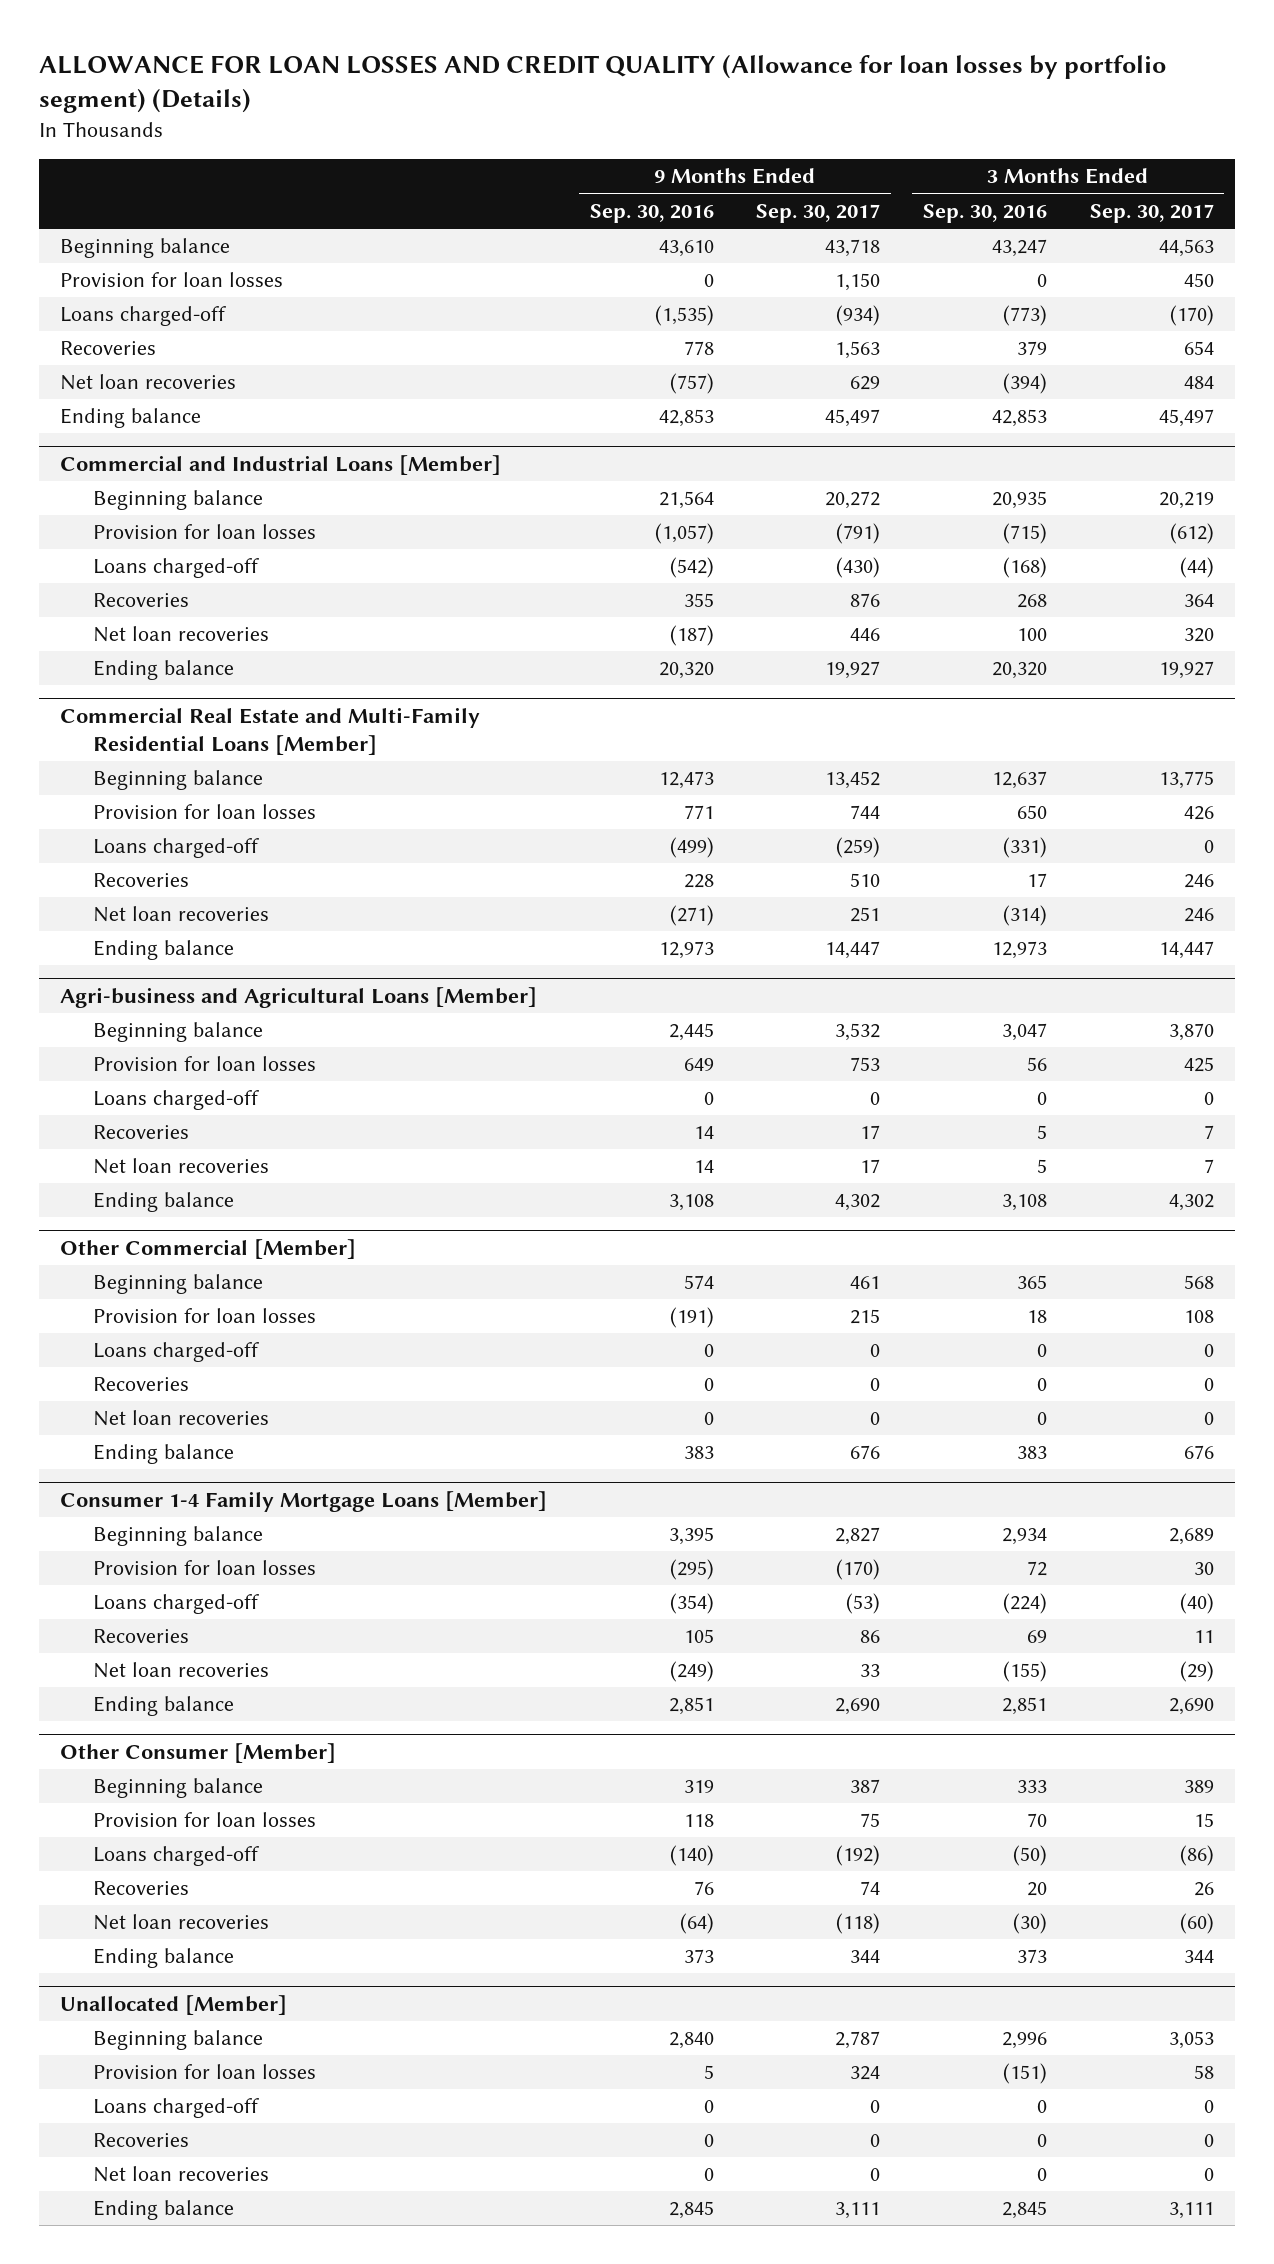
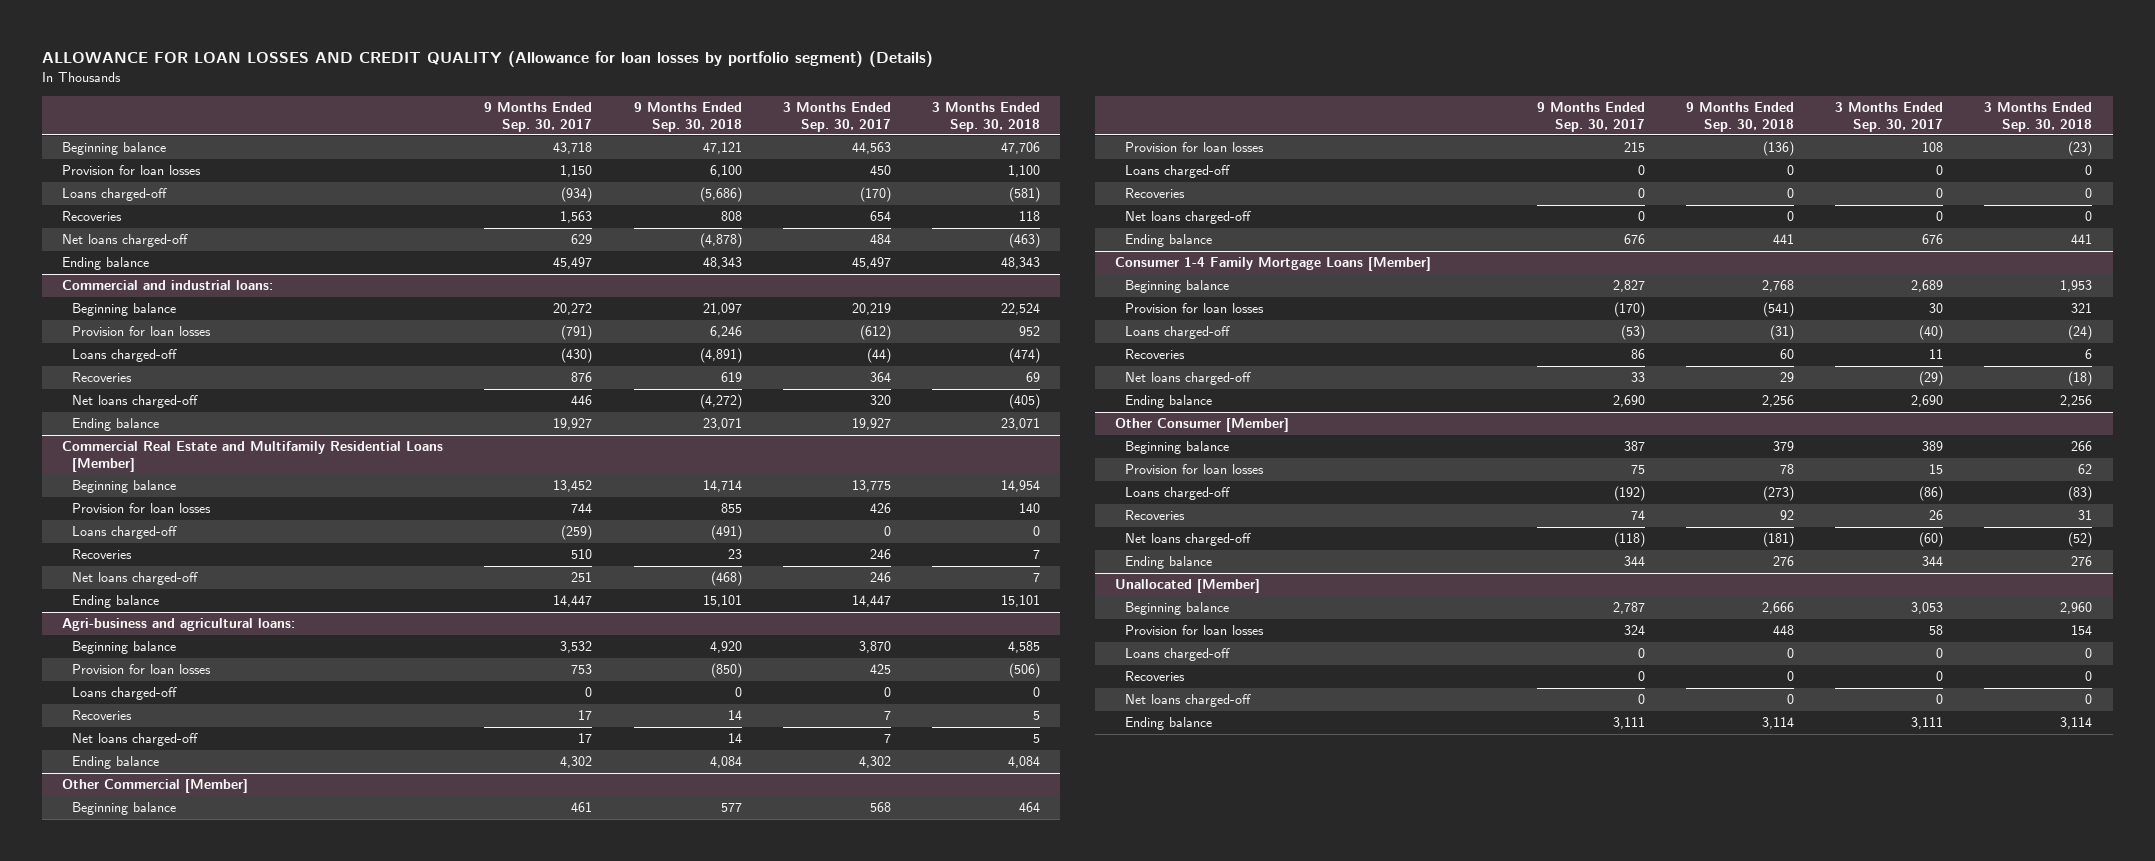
[589,203,714,223] Sep. 30, 2016 -> none
[923,203,1048,223] Sep. 30, 2016 -> none
none -> [633,101,742,132] 9 Months Ended Sep. 30, 2018
none -> [931,101,1040,132] 3 Months Ended Sep. 30, 2018
[60,374,237,391] Net loan recoveries -> [62,234,189,248] Net loans charged-off
[60,455,502,476] Commercial and Industrial Loans [Member] -> [62,280,274,291] Commercial and industrial loans:
[93,626,270,643] Net loan recoveries -> [72,395,199,409] Net loans charged-off
[60,707,481,755] Commercial Real Estate and Multi-Family Residential Loans [Member] -> [62,441,444,472] Commercial Real Estate and Multifamily Residential Loans [Member]
[93,906,270,923] Net loan recoveries -> [72,572,199,586] Net loans charged-off
[60,987,538,1009] Agri-business and Agricultural Loans [Member] -> [62,618,296,632] Agri-business and agricultural loans:
[93,1158,270,1175] Net loan recoveries -> [72,733,199,747] Net loans charged-off
[93,1410,270,1427] Net loan recoveries -> none
none -> [1125,211,1252,225] Net loans charged-off
[93,1662,270,1679] Net loan recoveries -> [1125,372,1252,386] Net loans charged-off
[93,1914,270,1931] Net loan recoveries -> [1125,533,1252,547] Net loans charged-off
[93,2166,270,2183] Net loan recoveries -> none
none -> [1125,694,1252,708] Net loans charged-off

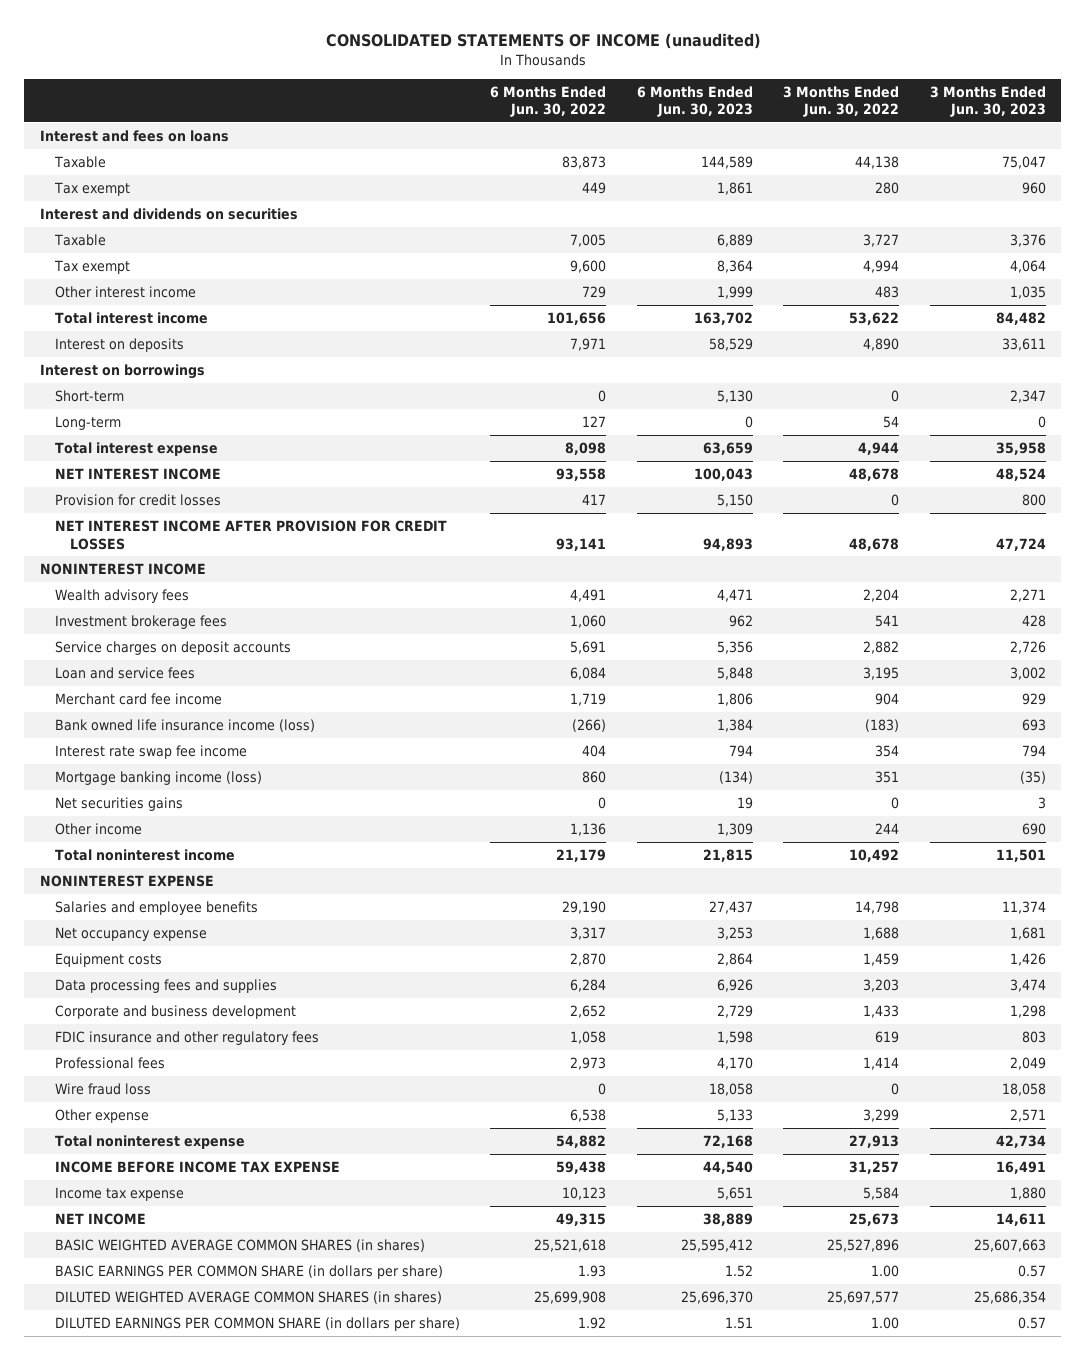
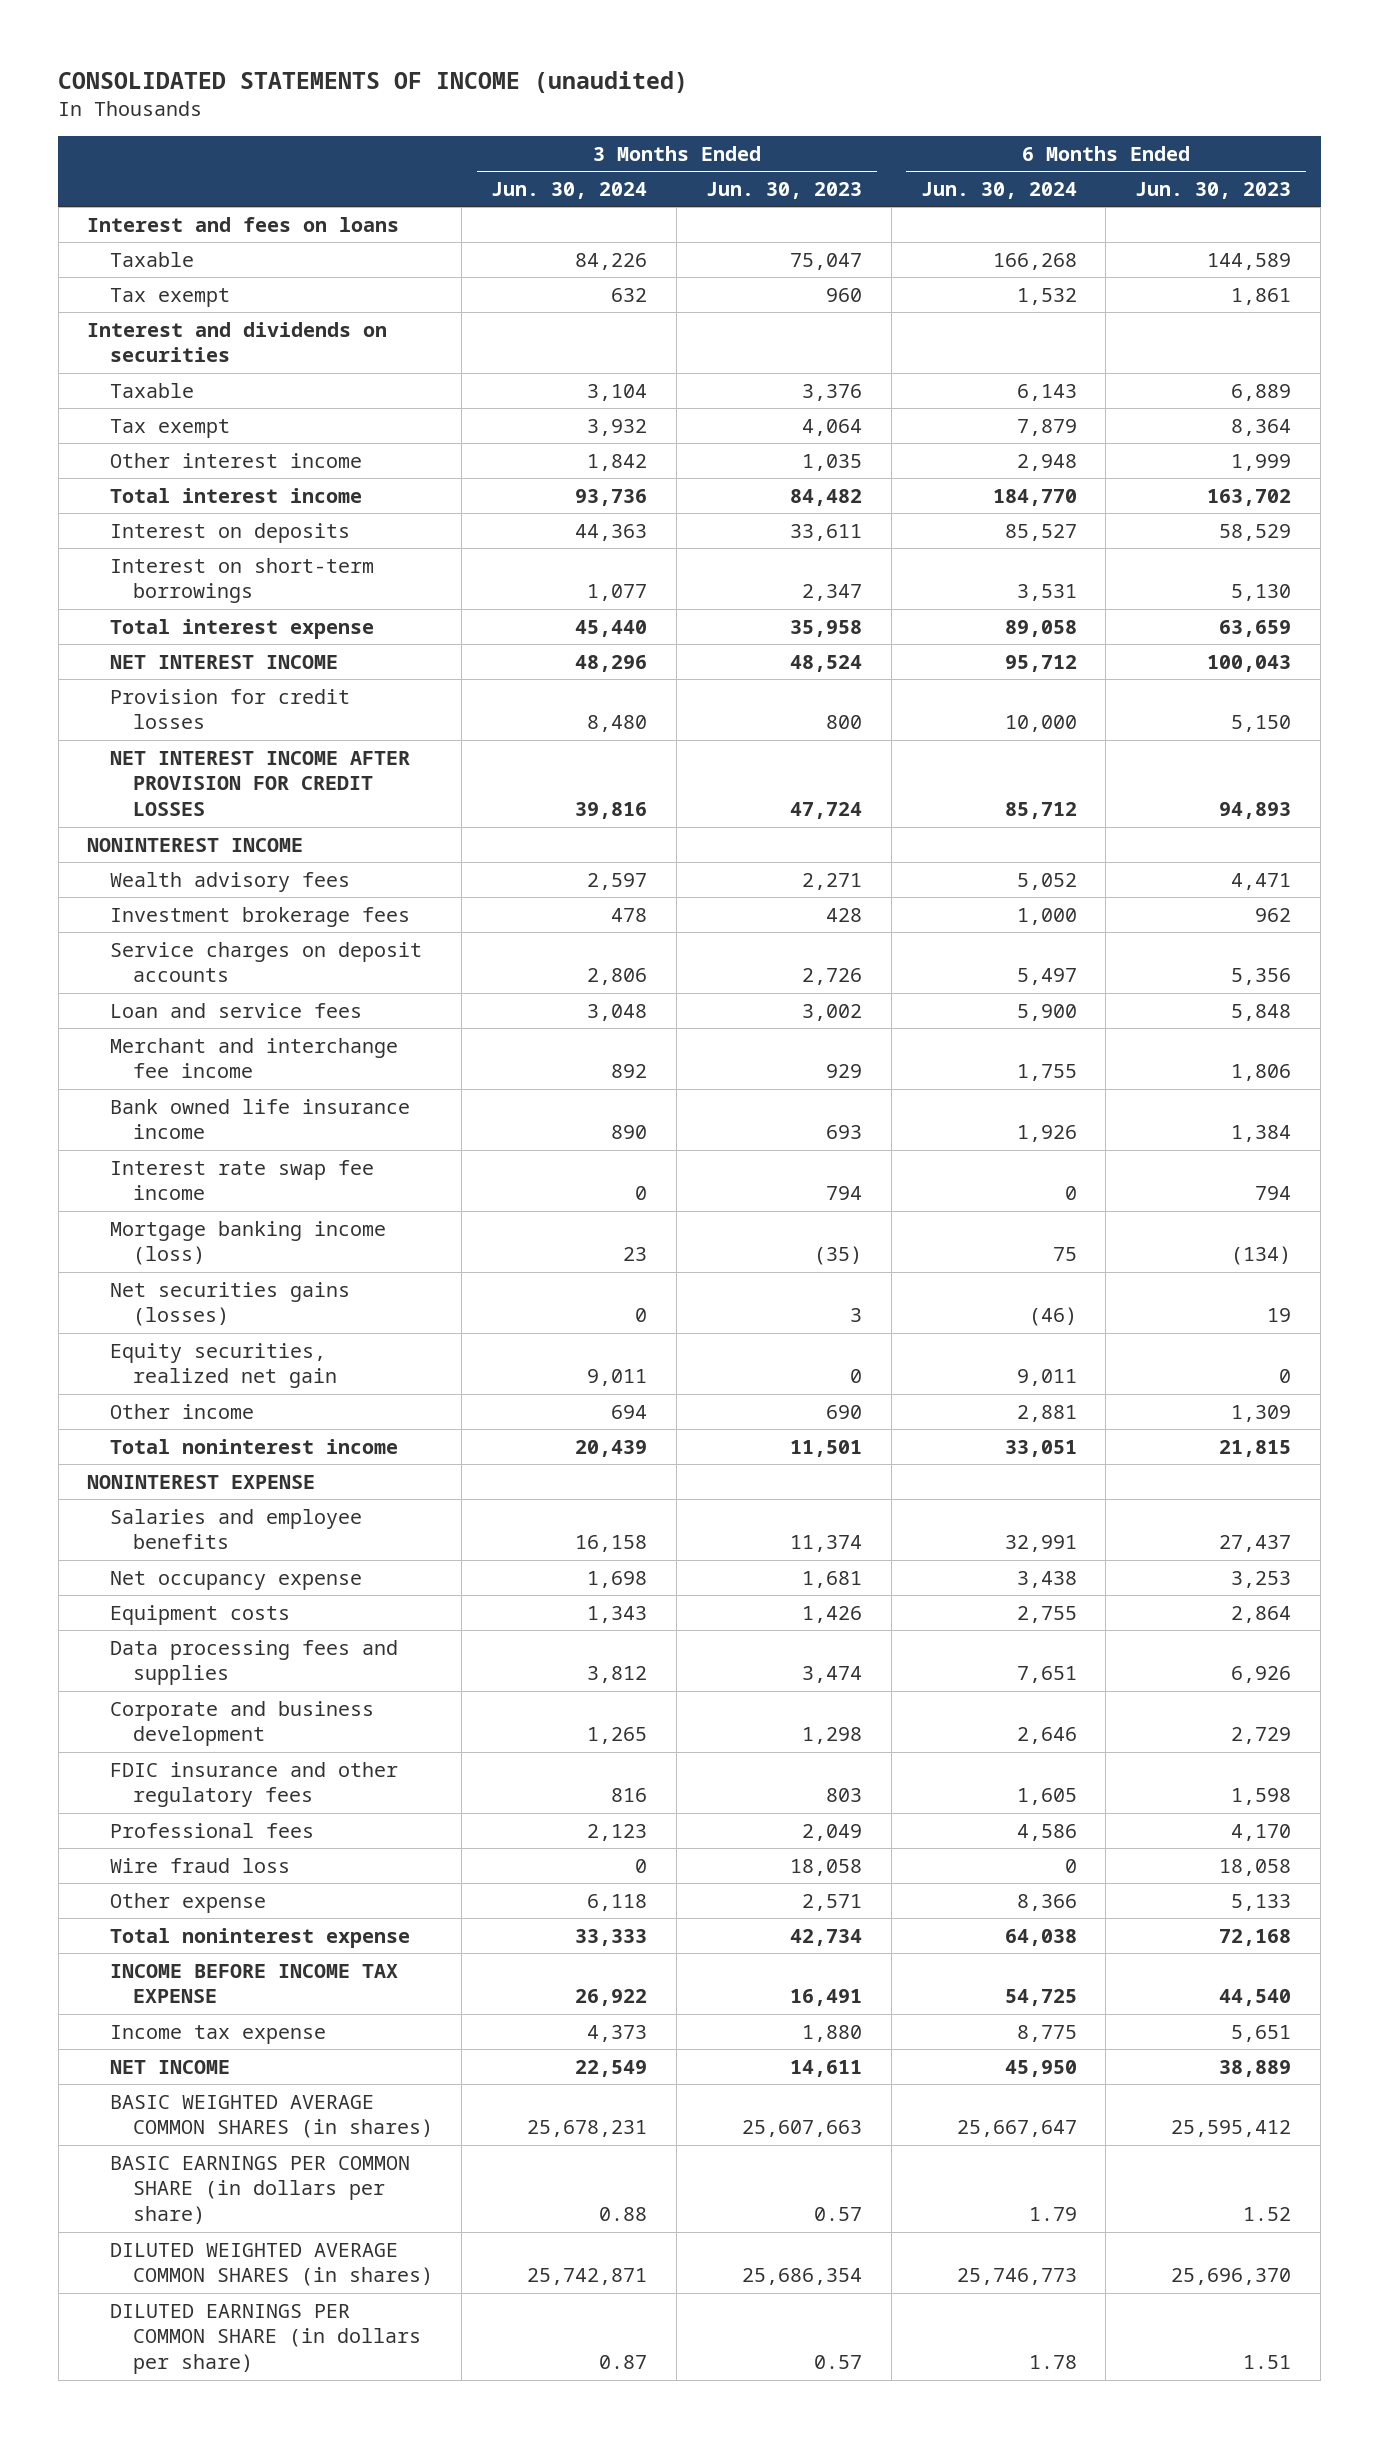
[490,85,607,118] 6 Months Ended Jun. 30, 2022 -> none
[783,85,900,118] 3 Months Ended Jun. 30, 2022 -> none
none -> [491,182,648,200] Jun. 30, 2024
none -> [920,182,1077,200] Jun. 30, 2024
[39,363,205,379] Interest on borrowings -> none
[54,415,121,430] Long-term -> none
[54,389,124,402] Short-term -> [110,557,375,604] Interest on short-term borrowings
[54,692,222,705] Merchant card fee income -> [110,1037,399,1079] Merchant and interchange fee income
[54,718,315,732] Bank owned life insurance income (loss) -> [110,1098,411,1140] Bank owned life insurance income
[54,796,183,811] Net securities gains -> [110,1281,351,1327] Net securities gains (losses)
none -> [110,1342,337,1389] Equity securities, realized net gain

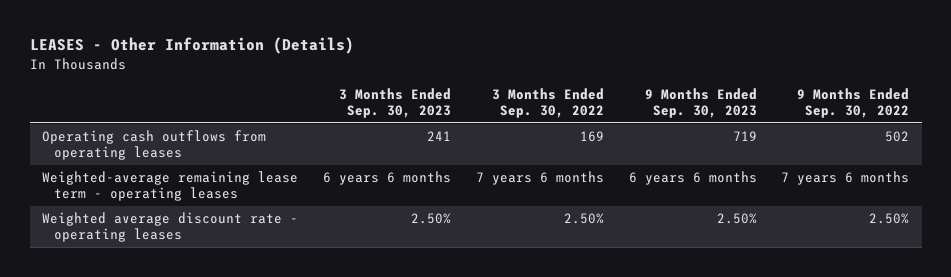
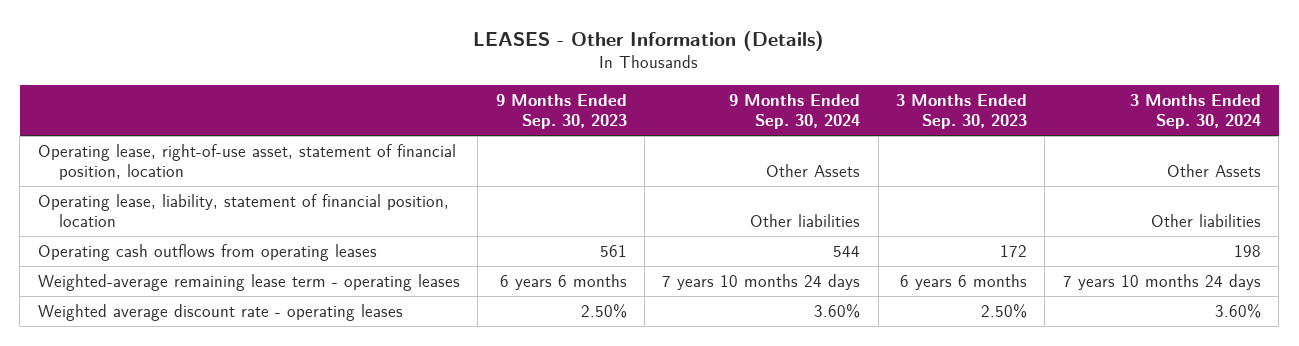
[491,88,604,119] 3 Months Ended Sep. 30, 2022 -> none
[797,88,910,119] 9 Months Ended Sep. 30, 2022 -> none
none -> [729,93,861,130] 9 Months Ended Sep. 30, 2024
none -> [1129,93,1261,130] 3 Months Ended Sep. 30, 2024
none -> [37,143,456,181] Operating lease, right-of-use asset, statement of financial position, location
none -> [37,193,449,228] Operating lease, liability, statement of financial position, location
[426,131,451,142] 241 -> [1000,244,1028,257] 172
[732,131,757,142] 719 -> [599,244,627,257] 561

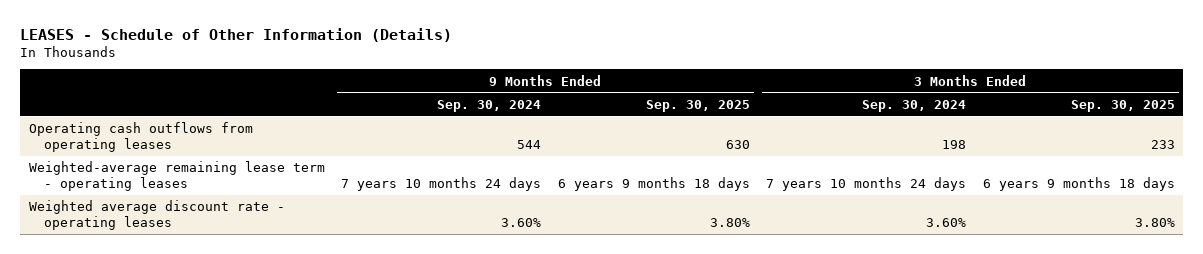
[473,30,825,51] LEASES - Other Information (Details) -> [20,27,453,42] LEASES - Schedule of Other Information (Details)
[495,93,627,130] 9 Months Ended Sep. 30, 2023 -> none
[896,93,1028,130] 3 Months Ended Sep. 30, 2023 -> none
none -> [645,99,750,112] Sep. 30, 2025
none -> [1070,99,1175,112] Sep. 30, 2025
[37,143,456,181] Operating lease, right-of-use asset, statement of financial position, location -> none
[37,193,449,228] Operating lease, liability, statement of financial position, location -> none

